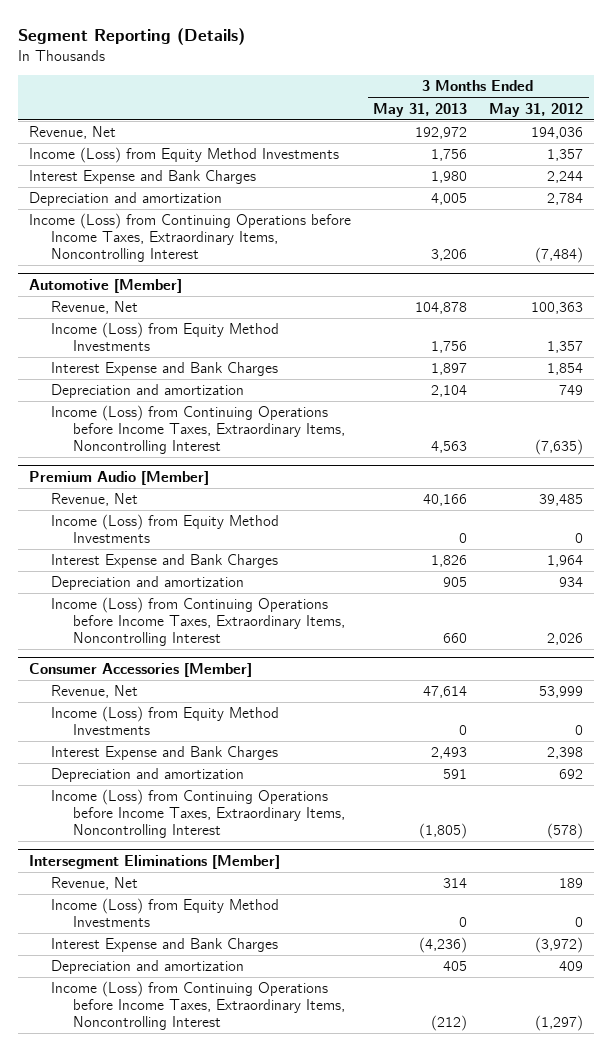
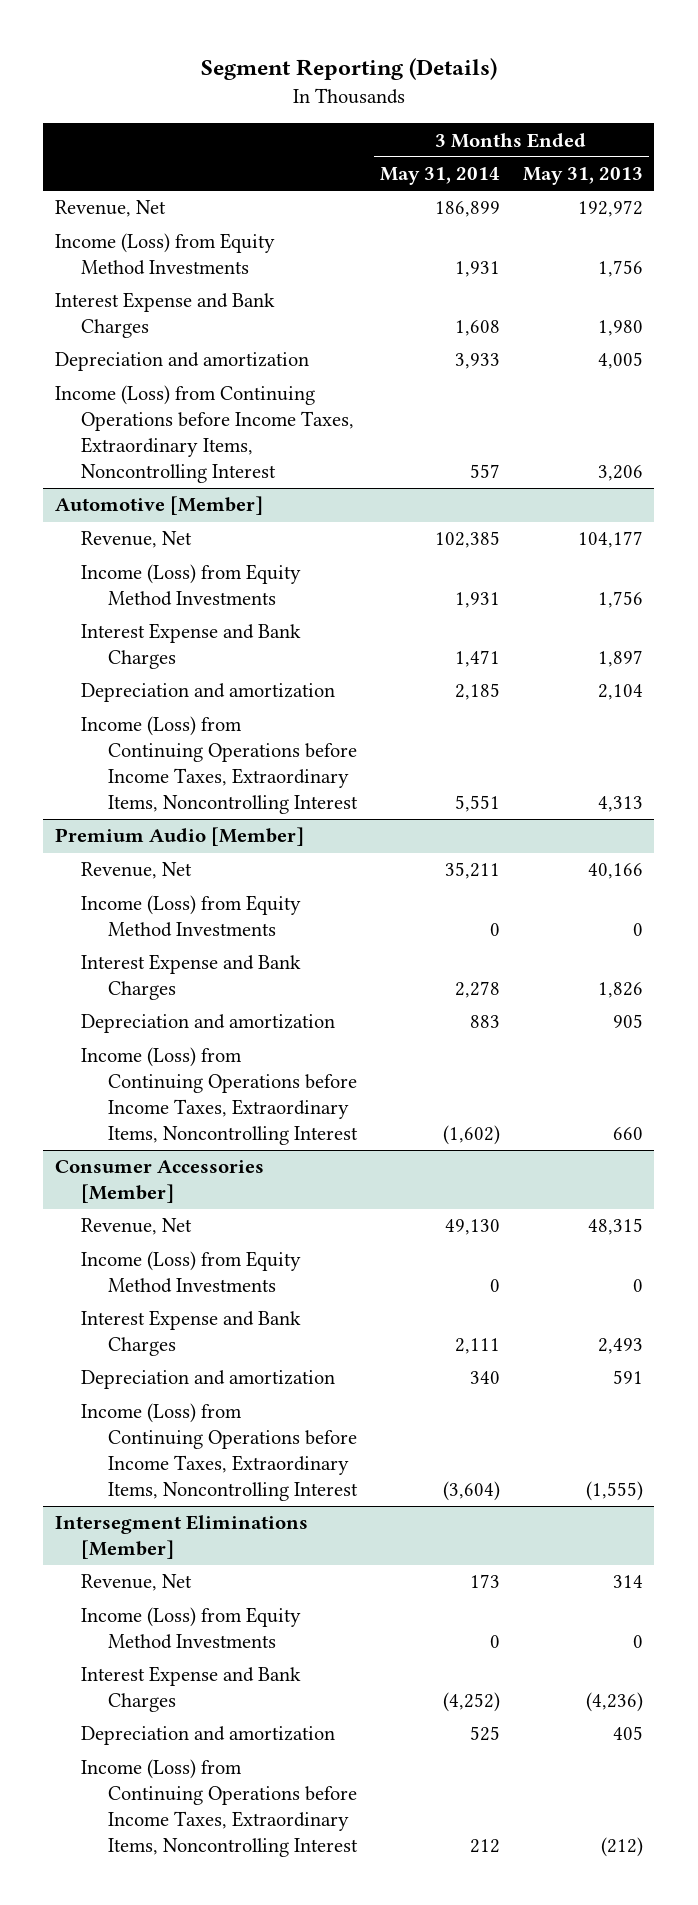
[489,102,584,117] May 31, 2012 -> none
none -> [379,167,500,186] May 31, 2014
[415,302,468,315] 104,878 -> [577,531,643,549] 104,177
[431,441,468,454] 4,563 -> [597,795,643,812] 4,313
[423,686,468,699] 47,614 -> [587,1218,643,1236] 48,315
[419,823,468,840] (1,805) -> [585,1480,643,1501] (1,555)

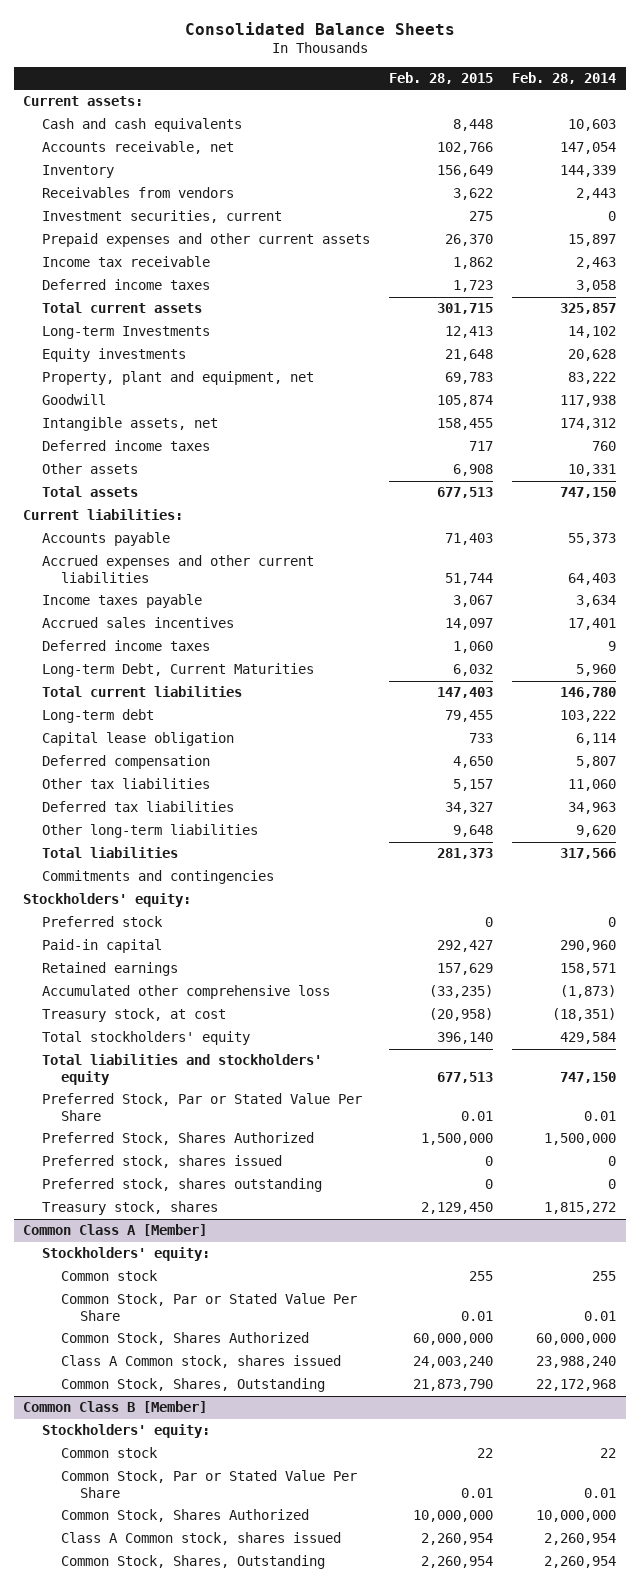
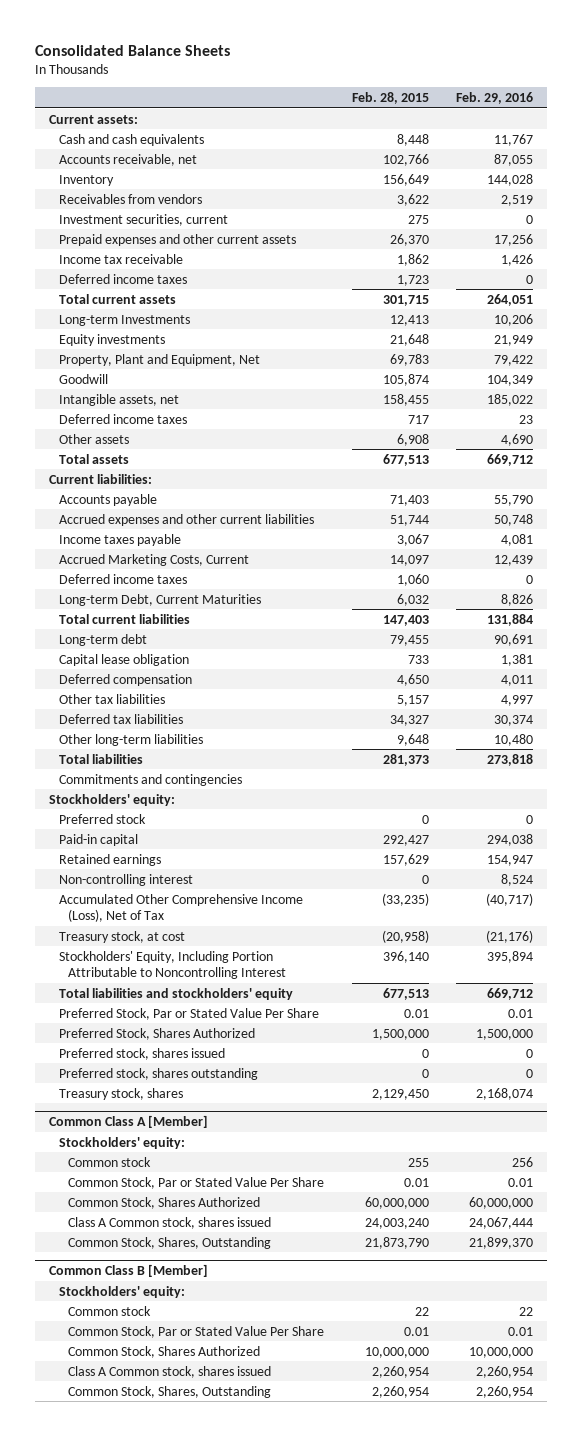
[512,72,617,85] Feb. 28, 2014 -> none
none -> [456,91,534,104] Feb. 29, 2016
[42,371,315,386] Property, plant and equipment, net -> [58,353,260,366] Property, Plant and Equipment, Net
[42,617,235,629] Accrued sales incentives -> [58,553,249,566] Accrued Marketing Costs, Current
none -> [58,873,193,886] Non-controlling interest
[42,985,331,1000] Accumulated other comprehensive loss -> [58,893,303,923] Accumulated Other Comprehensive Income (Loss), Net of Tax
[42,1031,251,1046] Total stockholders' equity -> [58,950,287,980] Stockholders' Equity, Including Portion Attributable to Noncontrolling Interest

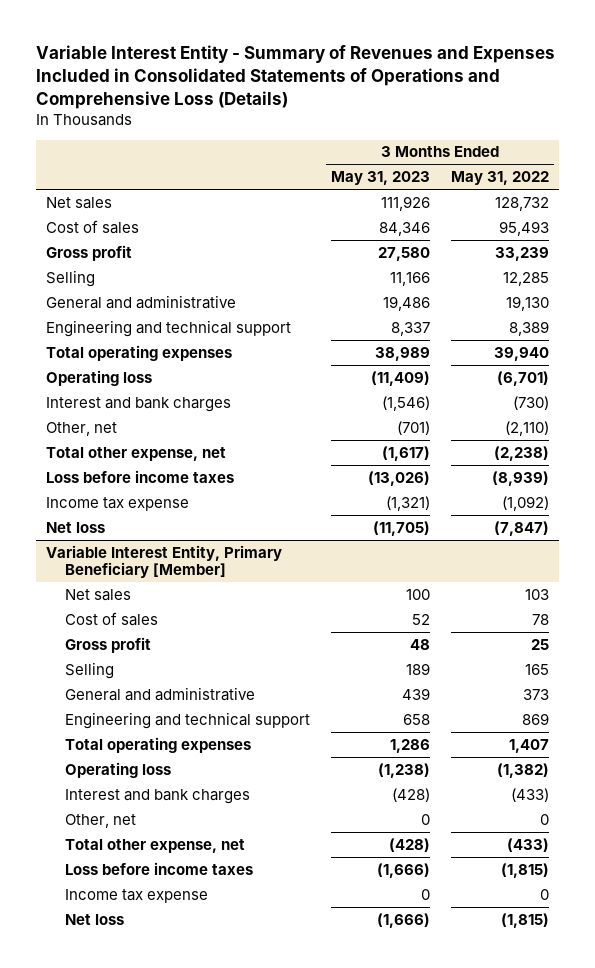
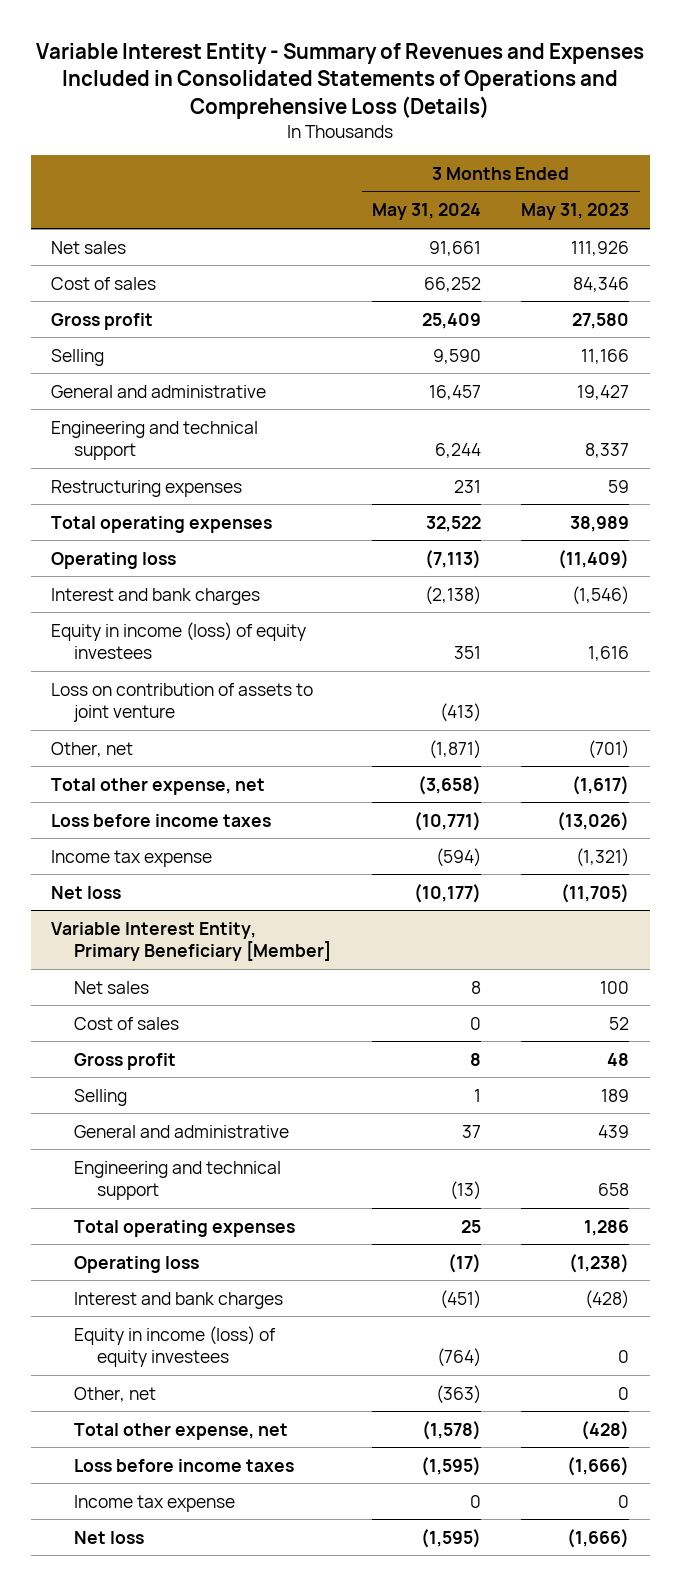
[450,171,549,186] May 31, 2022 -> none
none -> [371,203,481,221] May 31, 2024
[383,295,431,311] 19,486 -> [577,384,630,400] 19,427
none -> [51,479,243,497] Restructuring expenses
none -> [51,621,307,660] Equity in income (loss) of equity investees
none -> [51,682,314,723] Loss on contribution of assets to joint venture
none -> [74,1325,277,1368] Equity in income (loss) of equity investees

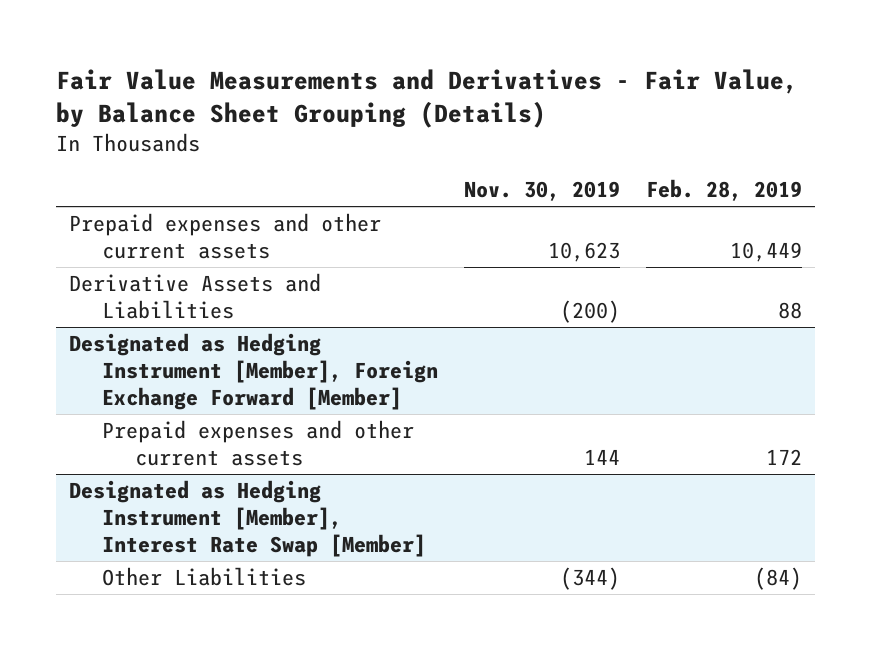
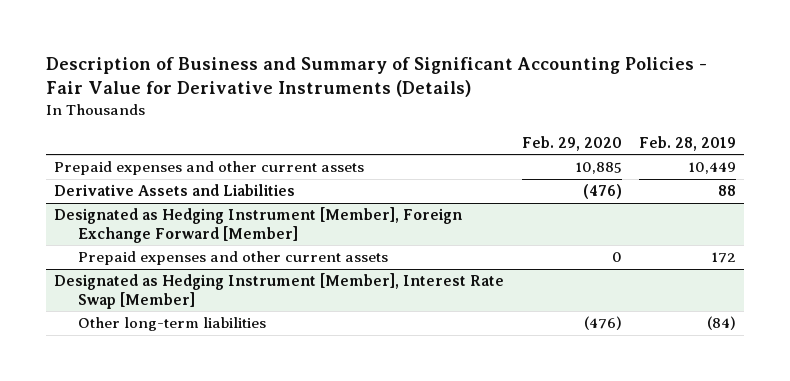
[55,69,798,129] Fair Value Measurements and Derivatives - Fair Value, by Balance Sheet Grouping (Details) -> [45,56,707,98] Description of Business and Summary of Significant Accounting Policies - Fair Value for Derivative Instruments (Details)
[463,180,620,201] Nov. 30, 2019 -> none
none -> [521,136,622,152] Feb. 29, 2020
[101,567,306,587] Other Liabilities -> [77,317,266,332] Other long-term liabilities

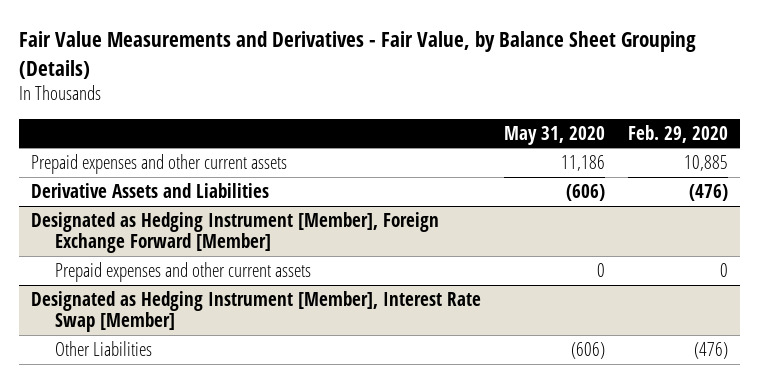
[45,56,707,98] Description of Business and Summary of Significant Accounting Policies - Fair Value for Derivative Instruments (Details) -> [19,31,697,79] Fair Value Measurements and Derivatives - Fair Value, by Balance Sheet Grouping (Details)
[638,136,736,152] Feb. 28, 2019 -> none
none -> [504,125,606,145] May 31, 2020
[77,317,266,332] Other long-term liabilities -> [54,340,152,356] Other Liabilities

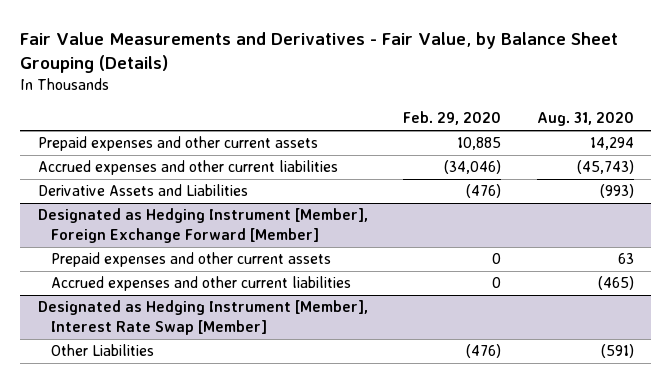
[504,125,606,145] May 31, 2020 -> none
none -> [536,112,634,127] Aug. 31, 2020
none -> [37,160,338,176] Accrued expenses and other current liabilities
none -> [51,276,352,292] Accrued expenses and other current liabilities

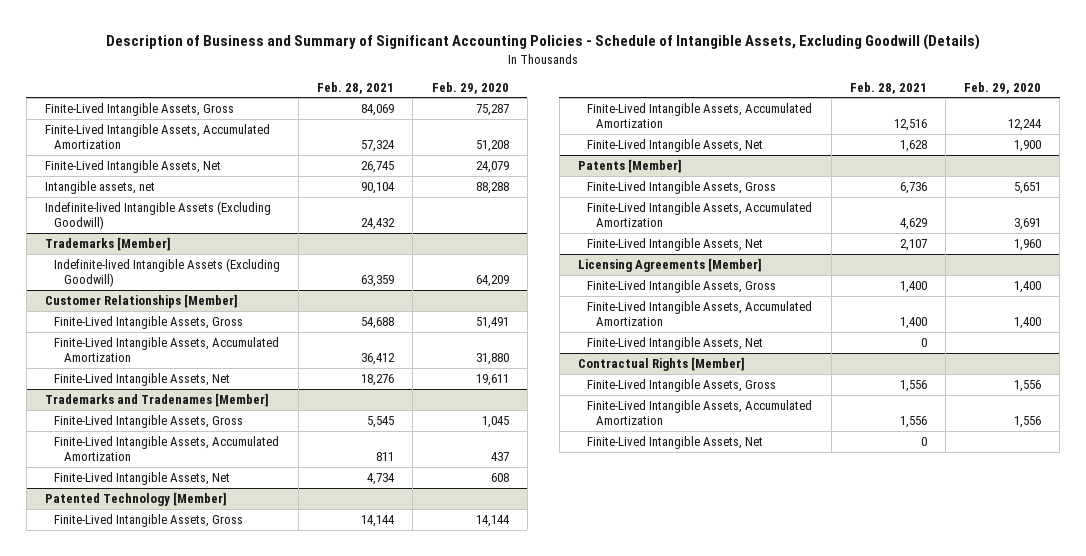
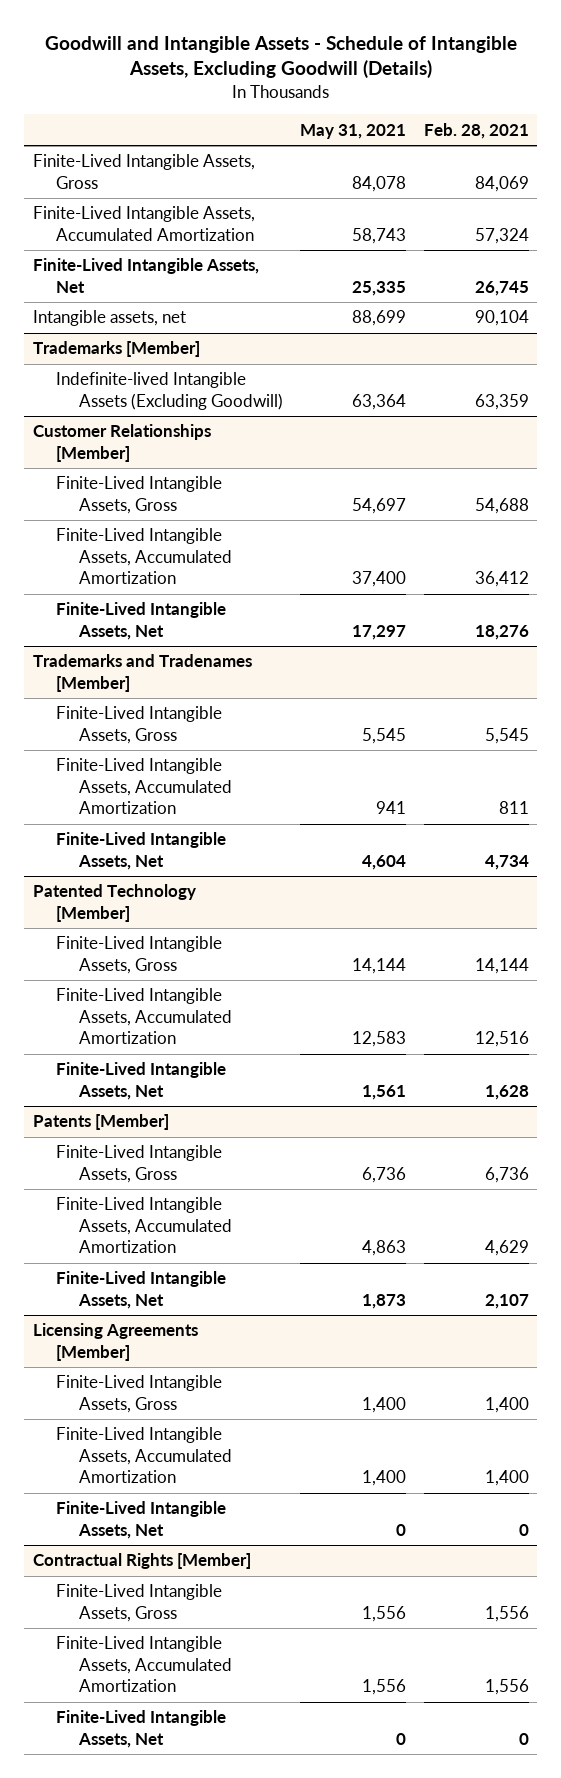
[106,34,981,51] Description of Business and Summary of Significant Accounting Policies - Schedule of Intangible Assets, Excluding Goodwill (Details) -> [44,35,517,79] Goodwill and Intangible Assets - Schedule of Intangible Assets, Excluding Goodwill (Details)
[431,81,509,94] Feb. 29, 2020 -> none
none -> [300,123,407,139] May 31, 2021
[44,200,271,231] Indefinite-lived Intangible Assets (Excluding Goodwill) -> none

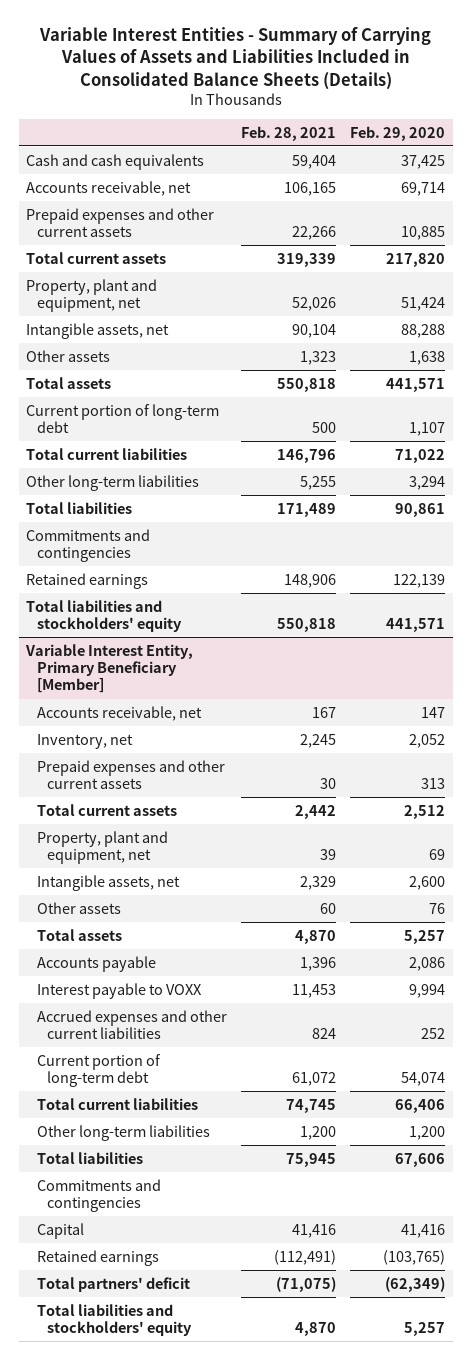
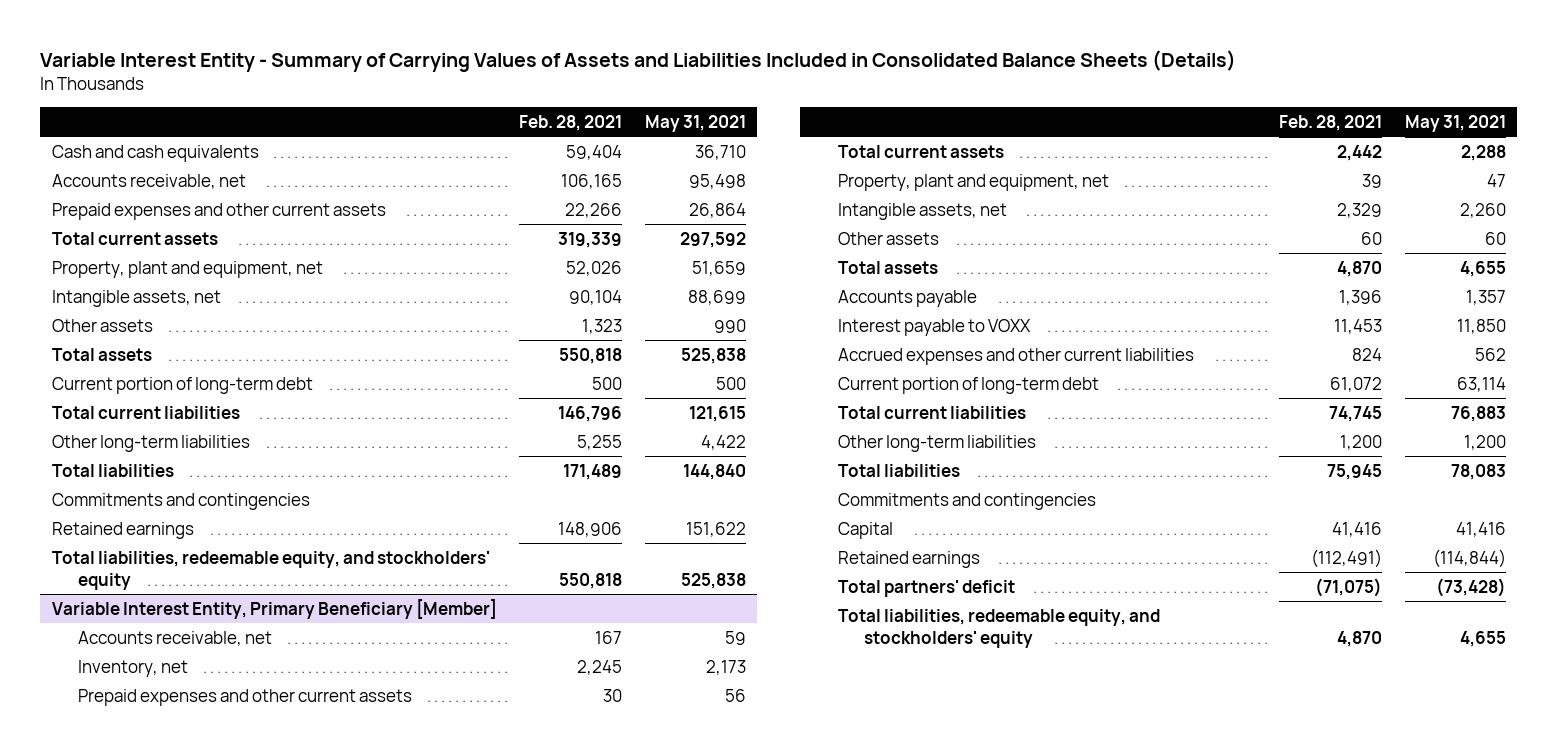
[38,27,431,90] Variable Interest Entities - Summary of Carrying Values of Assets and Liabilities Included in Consolidated Balance Sheets (Details) -> [40,49,1237,72] Variable Interest Entity - Summary of Carrying Values of Assets and Liabilities Included in Consolidated Balance Sheets (Details)
[350,125,446,141] Feb. 29, 2020 -> none
none -> [645,115,747,133] May 31, 2021
[26,599,182,632] Total liabilities and stockholders' equity -> [51,550,490,591] Total liabilities, redeemable equity, and stockholders' equity
[36,1303,192,1336] Total liabilities and stockholders' equity -> [837,608,1160,649] Total liabilities, redeemable equity, and stockholders' equity

